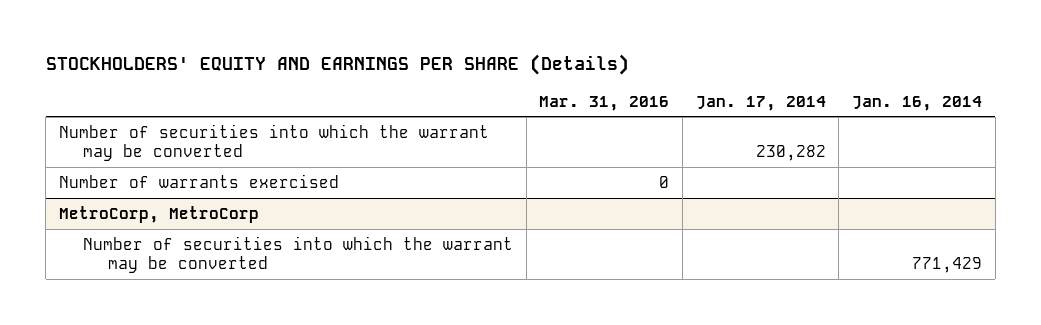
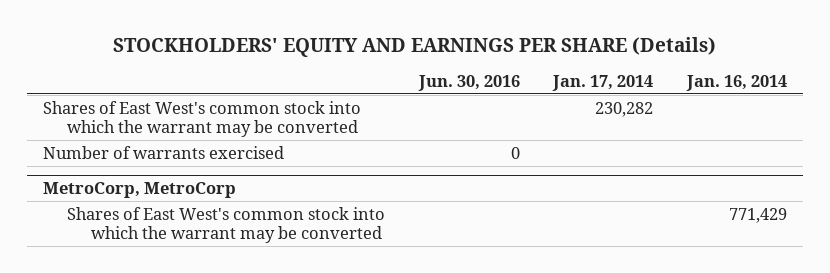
[539,95,670,111] Mar. 31, 2016 -> none
none -> [417,74,520,91] Jun. 30, 2016
[58,123,489,161] Number of securities into which the warrant may be converted -> [43,100,362,137] Shares of East West's common stock into which the warrant may be converted
[83,235,514,273] Number of securities into which the warrant may be converted -> [67,206,386,243] Shares of East West's common stock into which the warrant may be converted

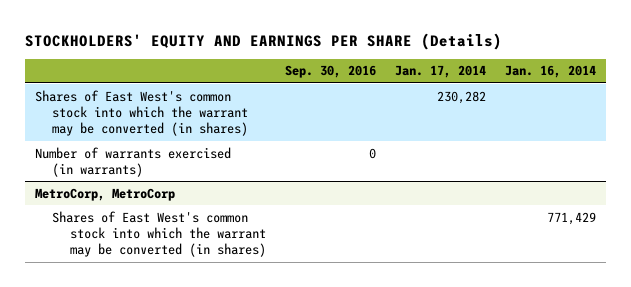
[417,74,520,91] Jun. 30, 2016 -> none
none -> [285,65,377,79] Sep. 30, 2016
[43,100,362,137] Shares of East West's common stock into which the warrant may be converted -> [34,89,249,137] Shares of East West's common stock into which the warrant may be converted (in shares)
[43,145,285,159] Number of warrants exercised -> [34,146,231,177] Number of warrants exercised (in warrants)
[67,206,386,243] Shares of East West's common stock into which the warrant may be converted -> [52,210,267,258] Shares of East West's common stock into which the warrant may be converted (in shares)

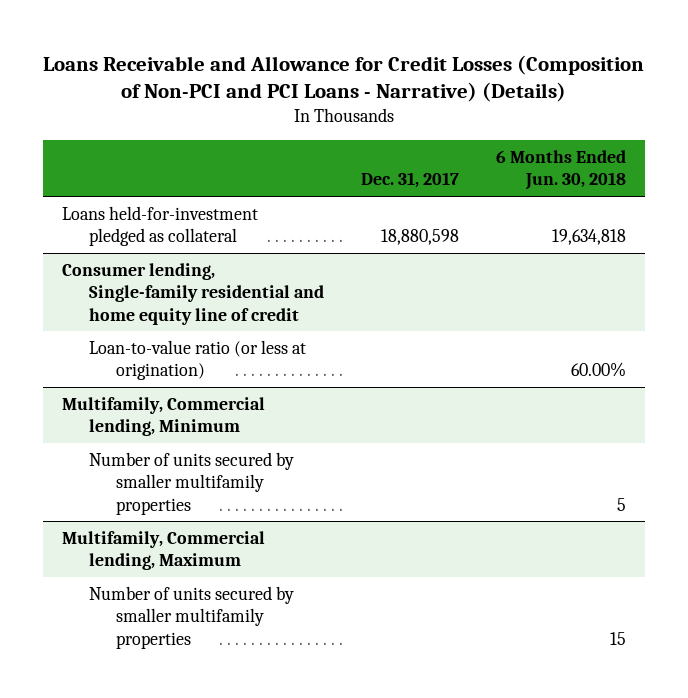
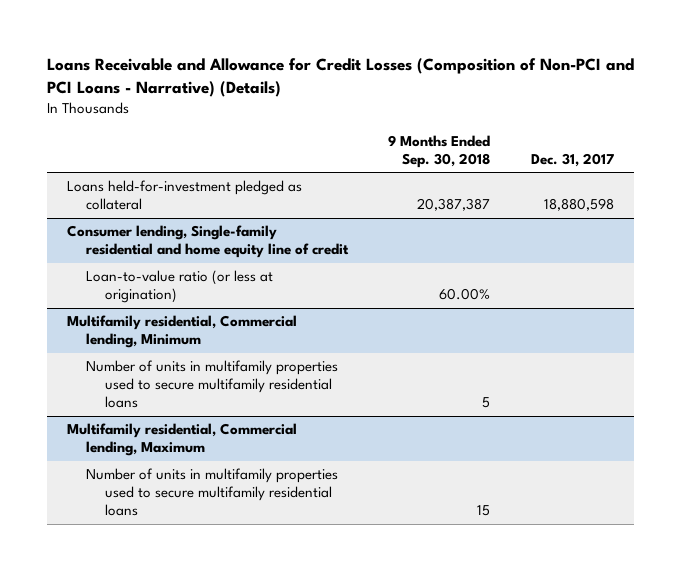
[496,150,627,191] 6 Months Ended Jun. 30, 2018 -> none
none -> [388,134,491,169] 9 Months Ended Sep. 30, 2018
[61,396,265,437] Multifamily, Commercial lending, Minimum -> [66,315,297,349] Multifamily residential, Commercial lending, Minimum
[89,451,295,515] Number of units secured by smaller multifamily properties -> [86,360,339,409] Number of units in multifamily properties used to secure multifamily residential loans
[61,530,265,571] Multifamily, Commercial lending, Maximum -> [66,423,297,457] Multifamily residential, Commercial lending, Maximum
[89,585,295,649] Number of units secured by smaller multifamily properties -> [86,468,339,517] Number of units in multifamily properties used to secure multifamily residential loans

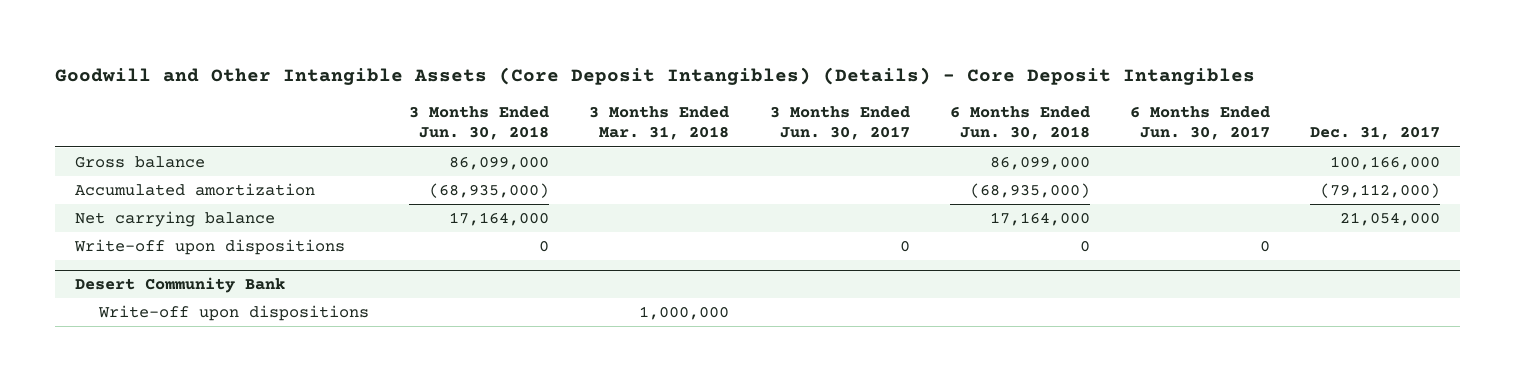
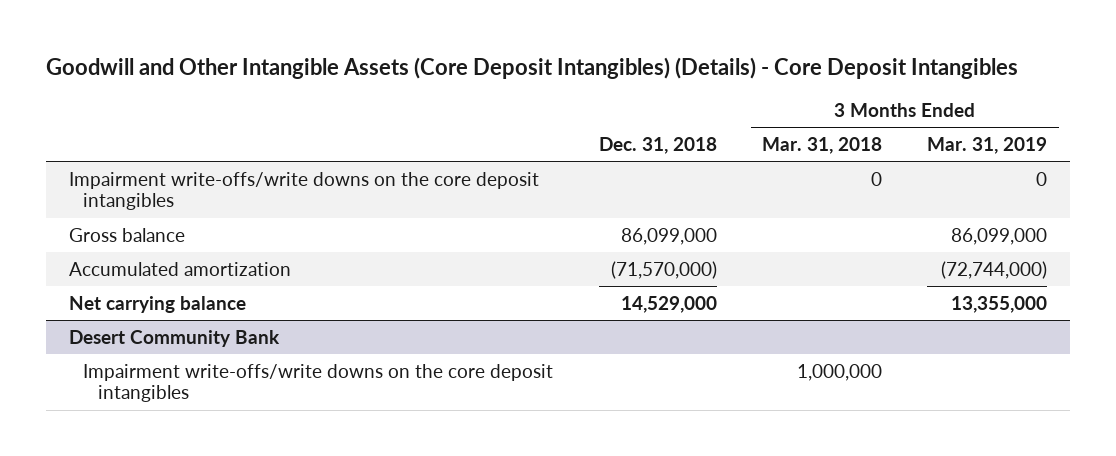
[409,106,550,141] 3 Months Ended Jun. 30, 2018 -> none
[769,106,910,141] 3 Months Ended Jun. 30, 2017 -> none
[949,106,1090,141] 6 Months Ended Jun. 30, 2018 -> none
[1130,106,1271,141] 6 Months Ended Jun. 30, 2017 -> none
[1310,126,1441,141] Dec. 31, 2017 -> none
none -> [598,137,717,155] Dec. 31, 2018
none -> [927,137,1048,155] Mar. 31, 2019
none -> [69,171,540,211] Impairment write-offs/write downs on the core deposit intangibles
[74,238,346,255] Write-off upon dispositions -> none
[97,304,369,321] Write-off upon dispositions -> [83,363,554,403] Impairment write-offs/write downs on the core deposit intangibles

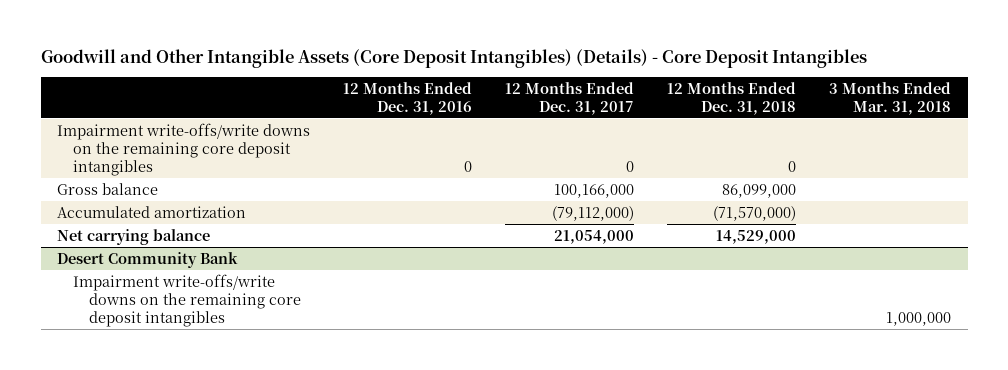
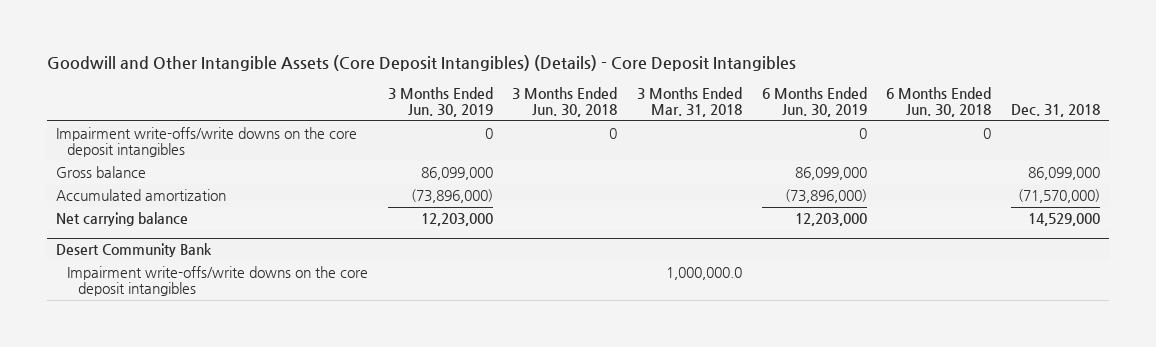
[343,81,473,115] 12 Months Ended Dec. 31, 2016 -> none
[505,81,635,115] 12 Months Ended Dec. 31, 2017 -> none
[667,81,797,115] 12 Months Ended Dec. 31, 2018 -> none
none -> [387,86,493,117] 3 Months Ended Jun. 30, 2019
none -> [512,86,618,117] 3 Months Ended Jun. 30, 2018
none -> [761,86,867,117] 6 Months Ended Jun. 30, 2019
none -> [886,86,992,117] 6 Months Ended Jun. 30, 2018
none -> [1010,103,1100,117] Dec. 31, 2018
[57,122,311,176] Impairment write-offs/write downs on the remaining core deposit intangibles -> [56,127,358,158] Impairment write-offs/write downs on the core deposit intangibles
[73,273,302,327] Impairment write-offs/write downs on the remaining core deposit intangibles -> [67,266,369,297] Impairment write-offs/write downs on the core deposit intangibles
[886,311,952,326] 1,000,000 -> [665,267,742,281] 1,000,000.0

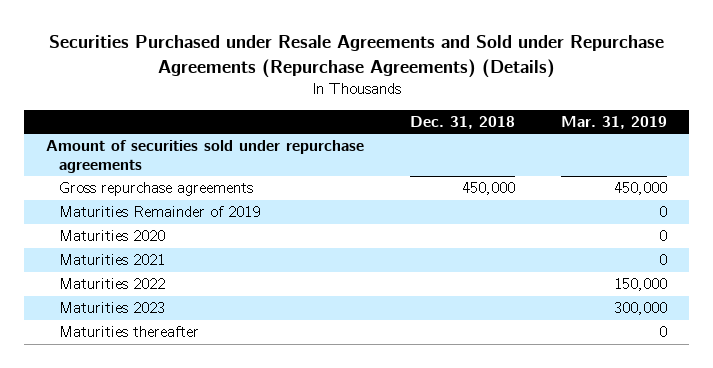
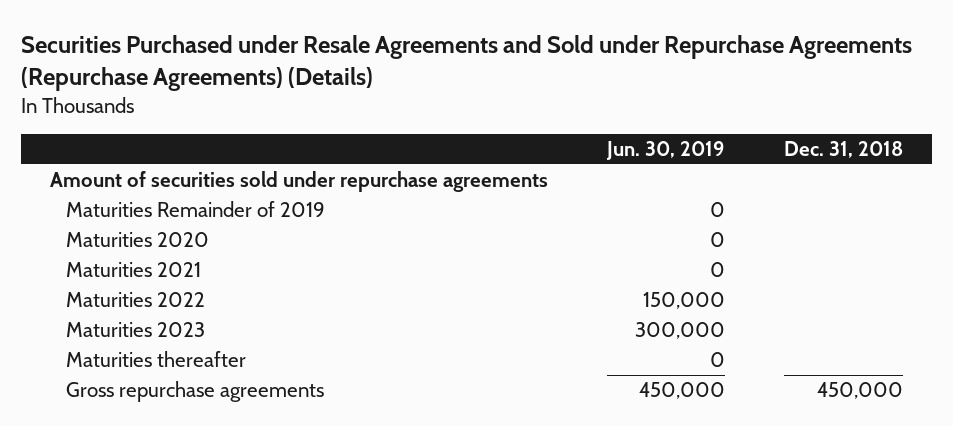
[560,116,667,130] Mar. 31, 2019 -> none
none -> [606,140,726,160] Jun. 30, 2019
[58,182,253,197] Gross repurchase agreements -> [66,381,325,403] Gross repurchase agreements

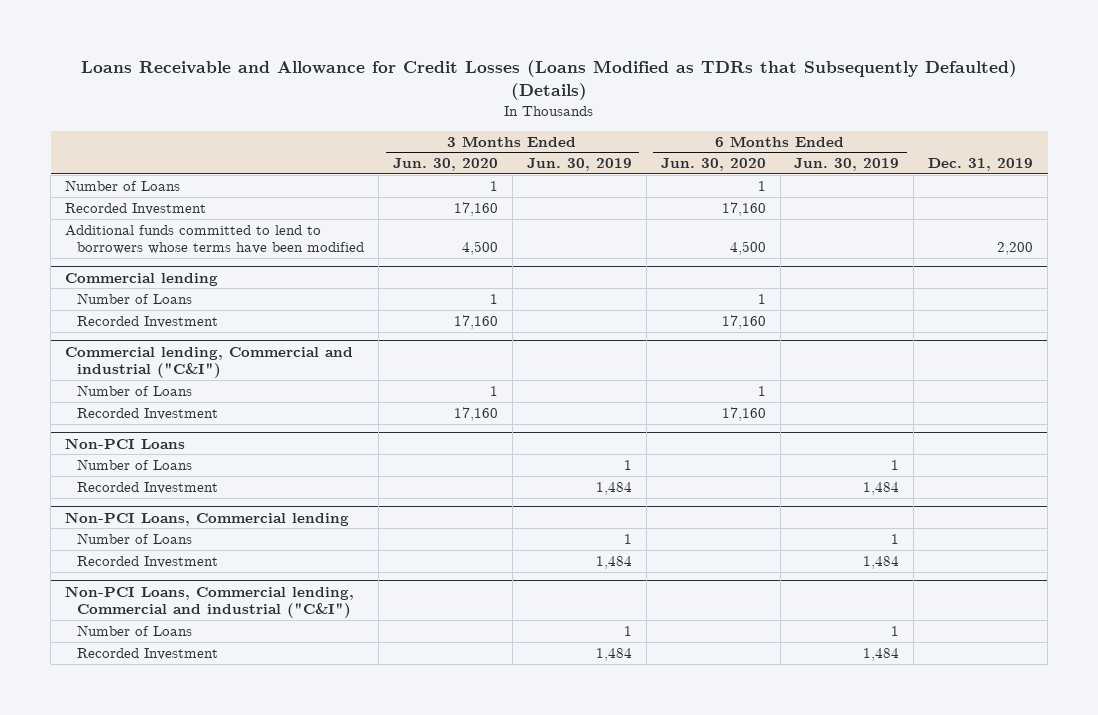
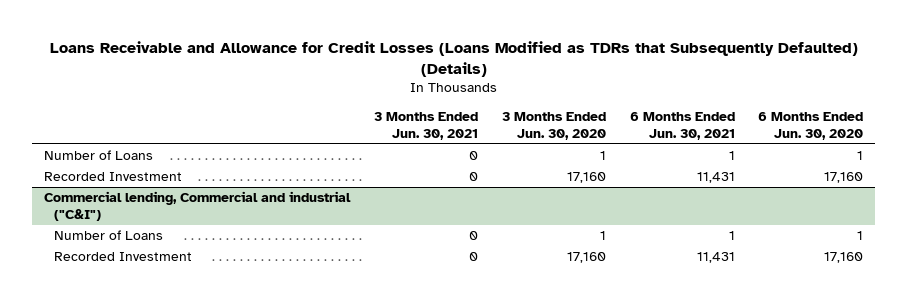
[526,158,632,172] Jun. 30, 2019 -> none
[794,158,900,172] Jun. 30, 2019 -> none
[928,158,1034,172] Dec. 31, 2019 -> none
none -> [373,112,478,140] 3 Months Ended Jun. 30, 2021
none -> [629,112,735,140] 6 Months Ended Jun. 30, 2021
[65,224,364,255] Additional funds committed to lend to borrowers whose terms have been modified -> none
[65,272,219,286] Commercial lending -> none
[76,292,192,304] Number of Loans -> none
[76,315,218,328] Recorded Investment -> none
[65,437,186,449] Non-PCI Loans -> none
[76,458,192,470] Number of Loans -> none
[76,481,218,494] Recorded Investment -> none
[65,511,350,526] Non-PCI Loans, Commercial lending -> none
[76,532,192,544] Number of Loans -> none
[76,555,218,568] Recorded Investment -> none
[65,585,355,618] Non-PCI Loans, Commercial lending, Commercial and industrial ("C&I") -> none
[76,624,192,636] Number of Loans -> none
[76,647,218,660] Recorded Investment -> none

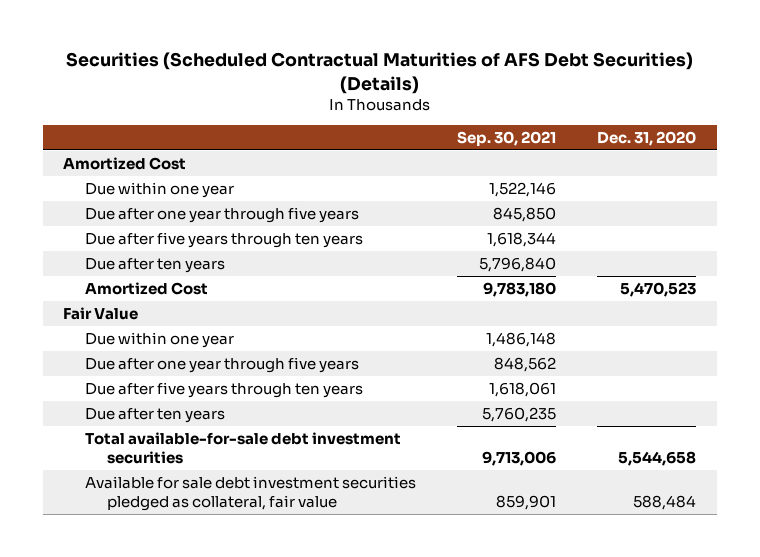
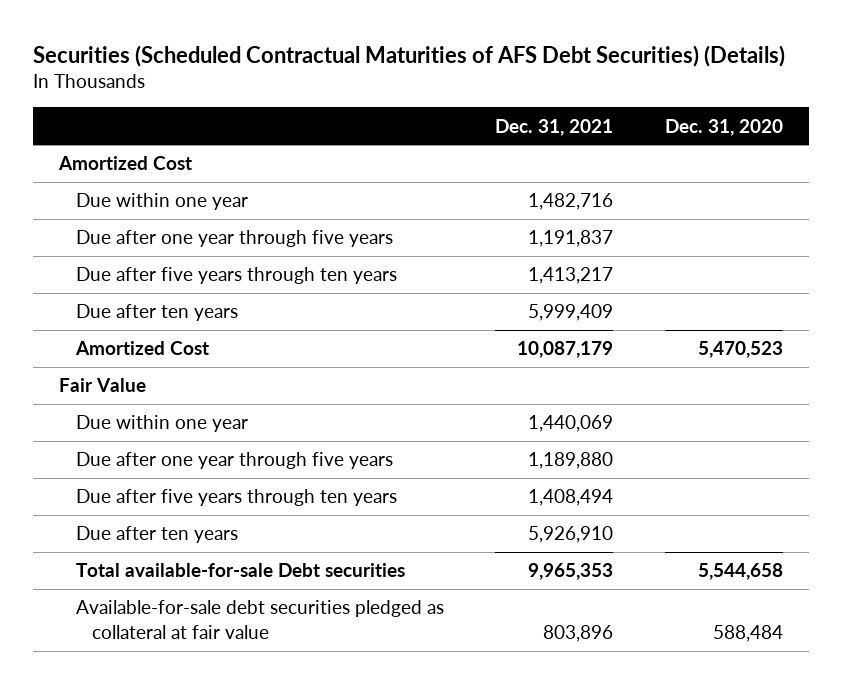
[457,130,557,146] Sep. 30, 2021 -> none
none -> [495,118,614,136] Dec. 31, 2021
[85,431,402,464] Total available-for-sale debt investment securities -> [75,563,405,578] Total available-for-sale Debt securities
[85,475,417,511] Available for sale debt investment securities pledged as collateral, fair value -> [75,600,444,639] Available-for-sale debt securities pledged as collateral at fair value

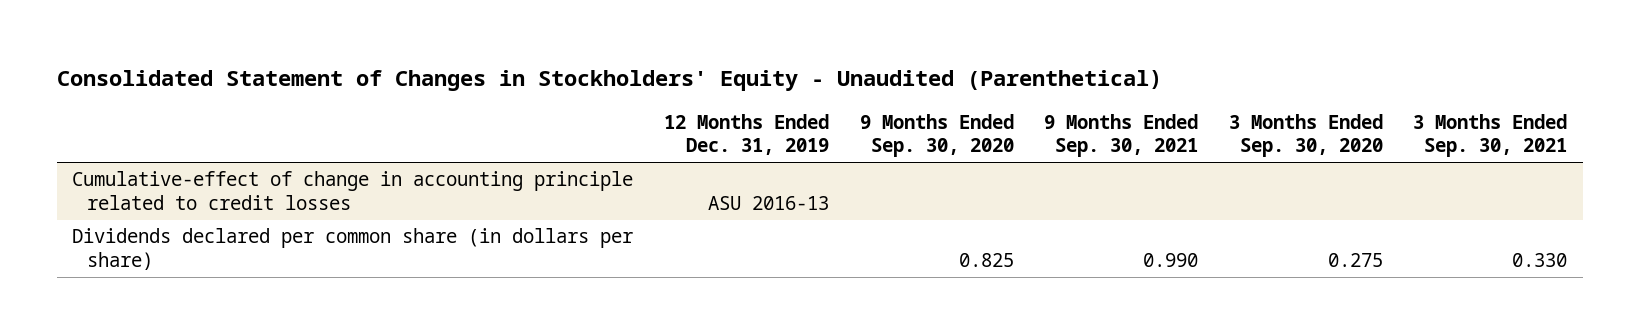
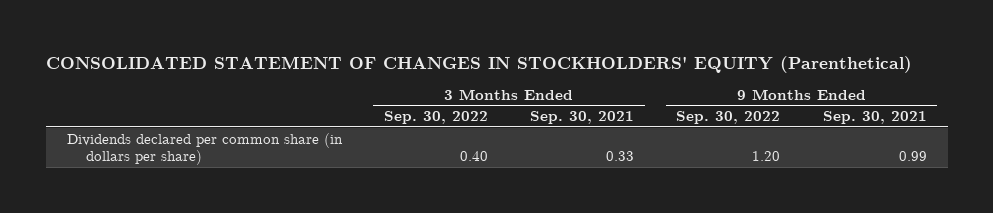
[56,70,1162,92] Consolidated Statement of Changes in Stockholders' Equity - Unaudited (Parenthetical) -> [45,55,912,73] CONSOLIDATED STATEMENT OF CHANGES IN STOCKHOLDERS' EQUITY (Parenthetical)
[663,113,829,156] 12 Months Ended Dec. 31, 2019 -> none
[859,113,1014,158] 9 Months Ended Sep. 30, 2020 -> none
[1228,113,1383,158] 3 Months Ended Sep. 30, 2020 -> none
none -> [383,111,488,125] Sep. 30, 2022
none -> [676,111,781,125] Sep. 30, 2022
[72,171,634,210] Cumulative-effect of change in accounting principle related to credit losses -> none
[1143,252,1199,267] 0.990 -> [898,151,927,162] 0.99
[1512,252,1568,267] 0.330 -> [606,151,635,162] 0.33

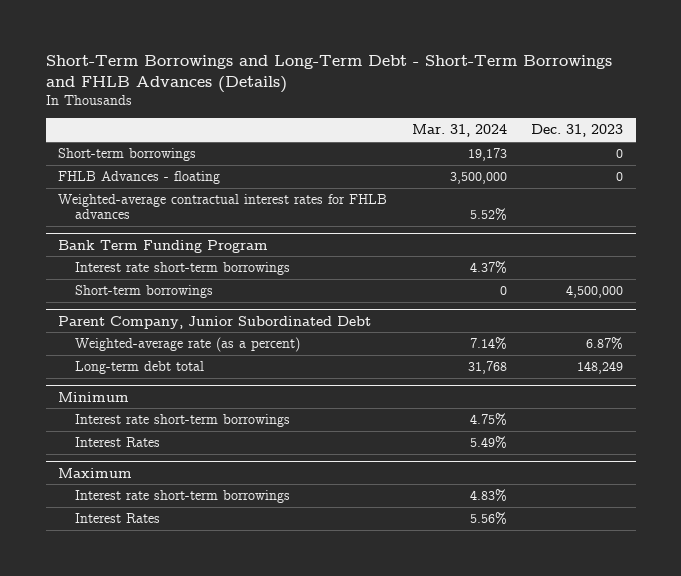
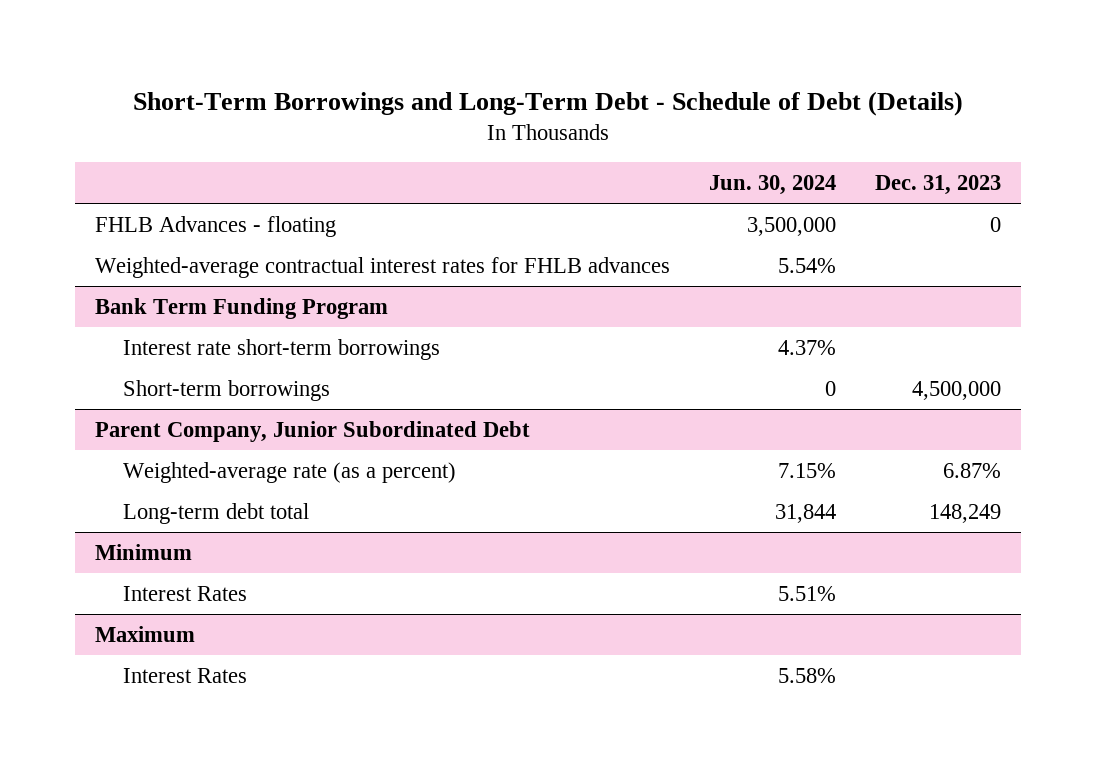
[45,55,612,94] Short-Term Borrowings and Long-Term Debt - Short-Term Borrowings and FHLB Advances (Details) -> [132,90,963,116] Short-Term Borrowings and Long-Term Debt - Schedule of Debt (Details)
[411,124,507,138] Mar. 31, 2024 -> none
none -> [708,175,836,196] Jun. 30, 2024
[58,147,197,161] Short-term borrowings -> none
[74,413,290,427] Interest rate short-term borrowings -> none
[74,489,290,503] Interest rate short-term borrowings -> none

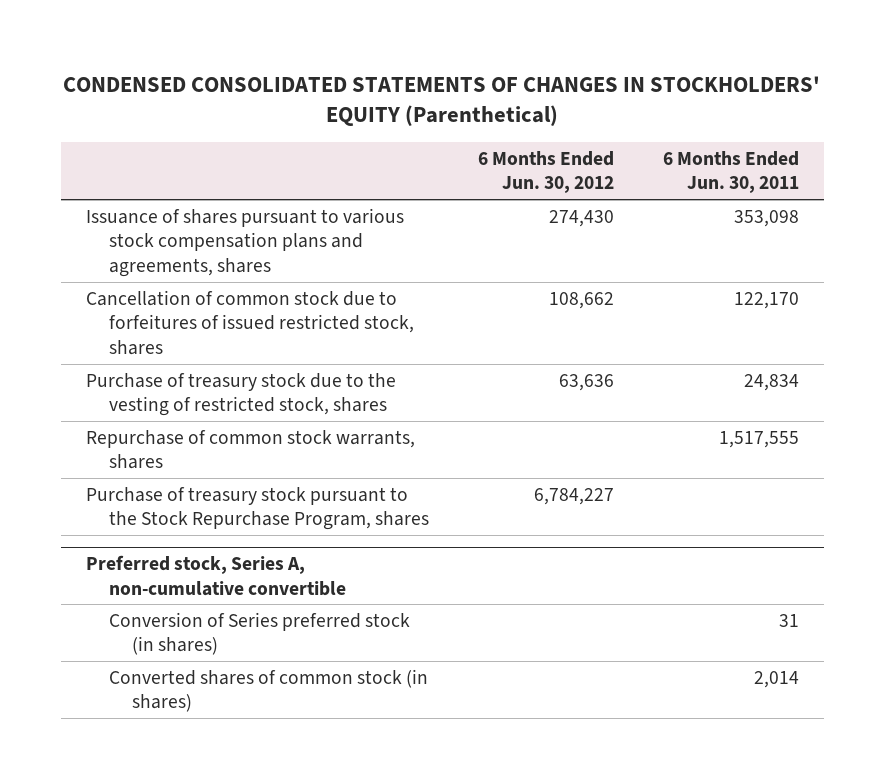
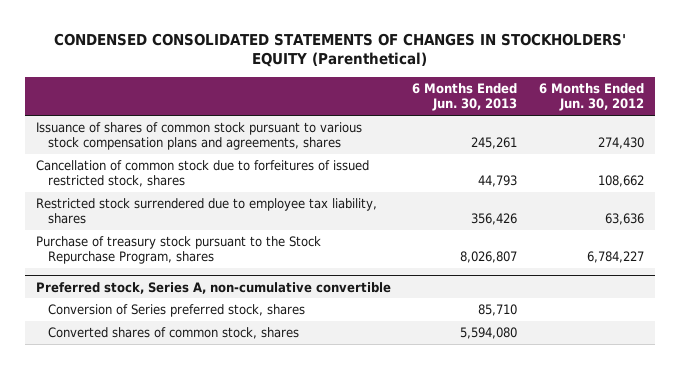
[662,150,799,194] 6 Months Ended Jun. 30, 2011 -> none
none -> [412,82,518,112] 6 Months Ended Jun. 30, 2013
[85,207,404,277] Issuance of shares pursuant to various stock compensation plans and agreements, shares -> [35,121,362,151] Issuance of shares of common stock pursuant to various stock compensation plans and agreements, shares
[85,429,415,470] Repurchase of common stock warrants, shares -> none
[85,372,396,417] Purchase of treasury stock due to the vesting of restricted stock, shares -> [35,197,377,225] Restricted stock surrendered due to employee tax liability, shares
[108,611,410,656] Conversion of Series preferred stock (in shares) -> [48,303,306,317] Conversion of Series preferred stock, shares
[108,668,428,713] Converted shares of common stock (in shares) -> [48,326,300,339] Converted shares of common stock, shares

